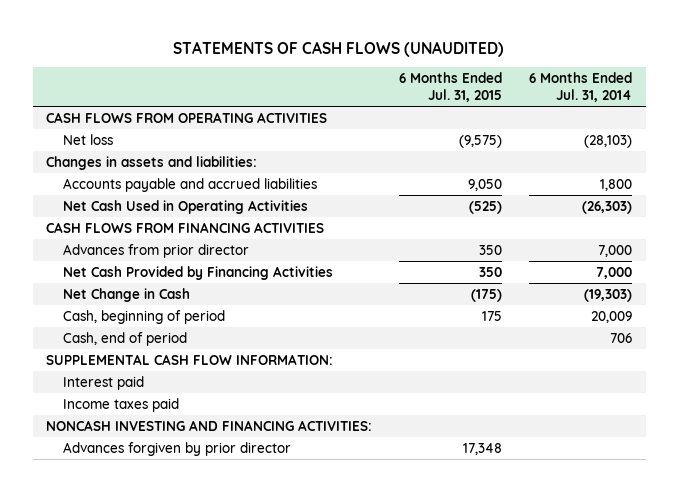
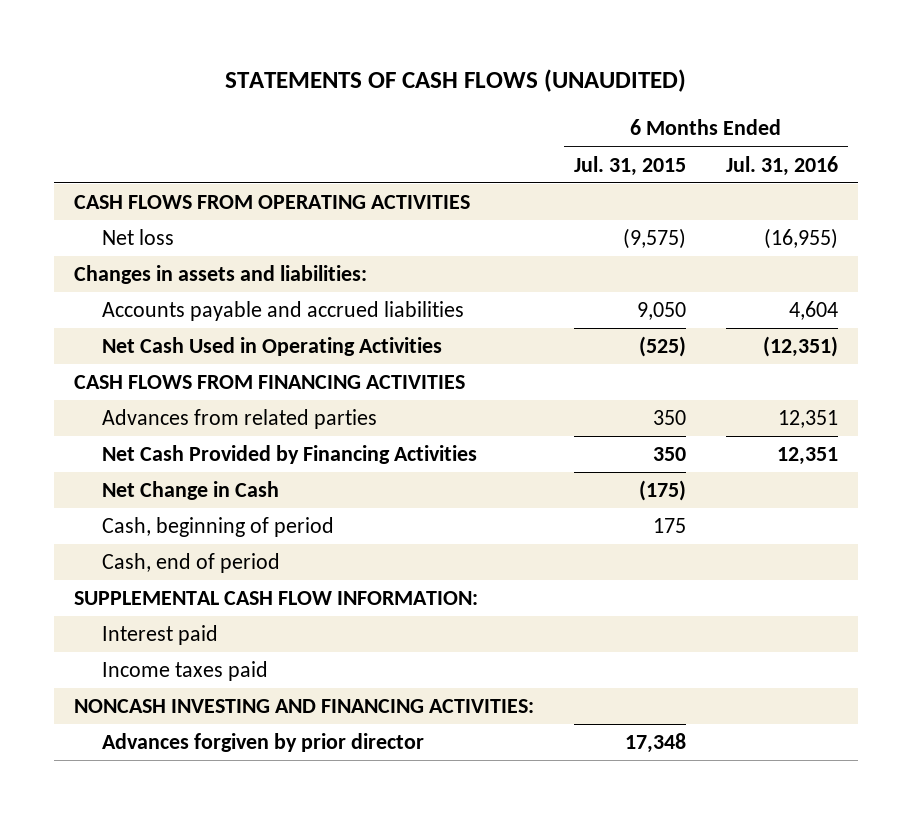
[529,71,633,103] 6 Months Ended Jul. 31, 2014 -> none
none -> [726,155,839,176] Jul. 31, 2016
[63,243,250,258] Advances from prior director -> none
none -> [101,409,377,430] Advances from related parties

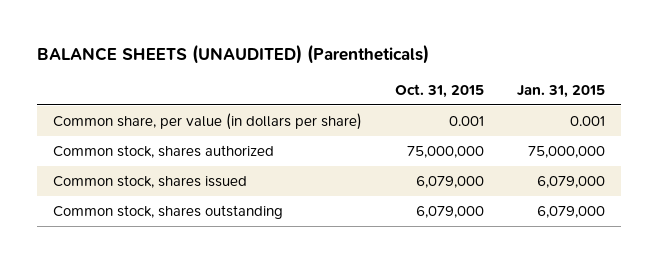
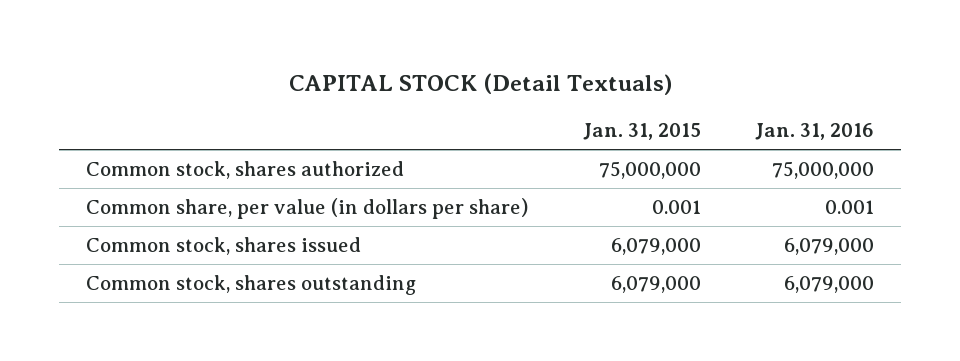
[36,43,429,64] BALANCE SHEETS (UNAUDITED) (Parentheticals) -> [289,72,673,95] CAPITAL STOCK (Detail Textuals)
[394,83,484,98] Oct. 31, 2015 -> none
none -> [755,122,875,140] Jan. 31, 2016
[53,113,363,131] Common share, per value (in dollars per share) -> [86,198,529,220] Common share, per value (in dollars per share)

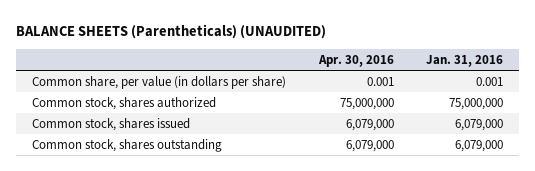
[289,72,673,95] CAPITAL STOCK (Detail Textuals) -> [15,23,326,39] BALANCE SHEETS (Parentheticals) (UNAUDITED)
[582,122,701,140] Jan. 31, 2015 -> none
none -> [317,54,394,67] Apr. 30, 2016
[86,161,405,180] Common stock, shares authorized -> [32,96,217,110] Common stock, shares authorized

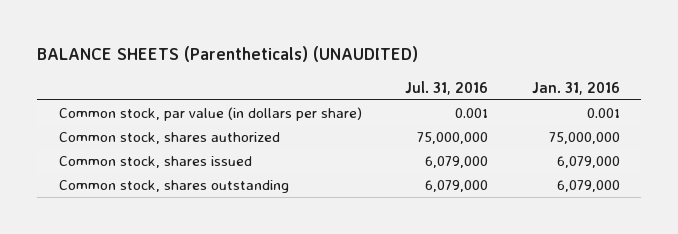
[317,54,394,67] Apr. 30, 2016 -> none
none -> [405,80,489,95] Jul. 31, 2016
[32,75,287,89] Common share, per value (in dollars per share) -> [58,107,362,122] Common stock, par value (in dollars per share)

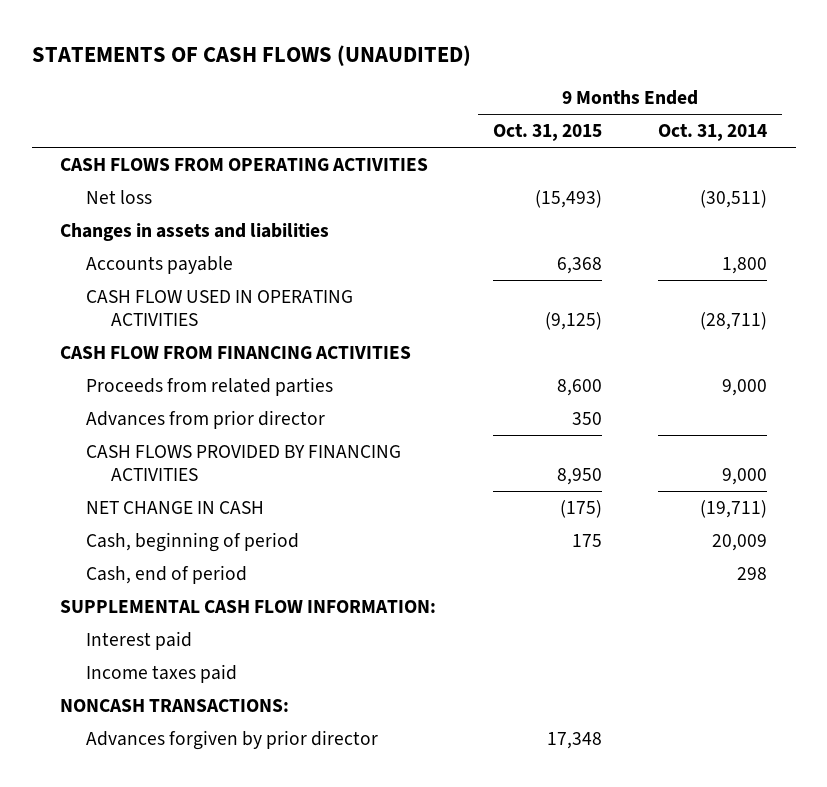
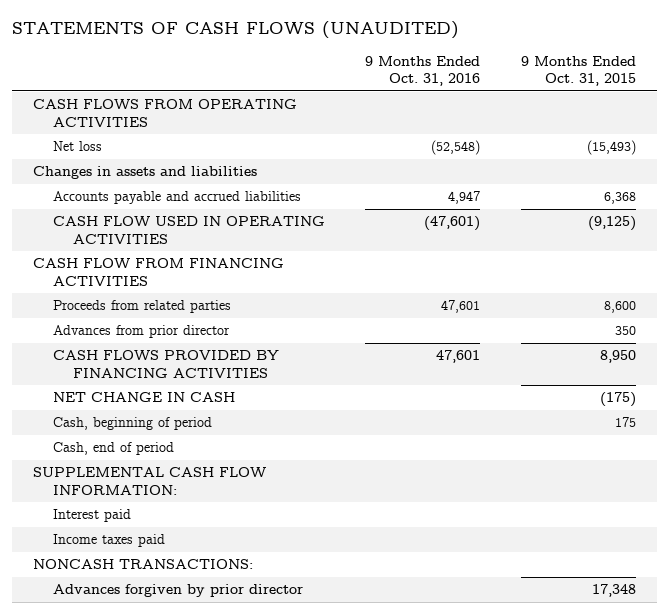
[658,123,768,141] Oct. 31, 2014 -> none
none -> [365,55,481,87] 9 Months Ended Oct. 31, 2016
[85,255,233,274] Accounts payable -> [52,191,301,205] Accounts payable and accrued liabilities

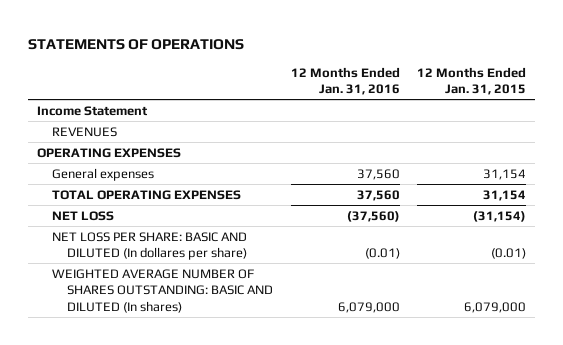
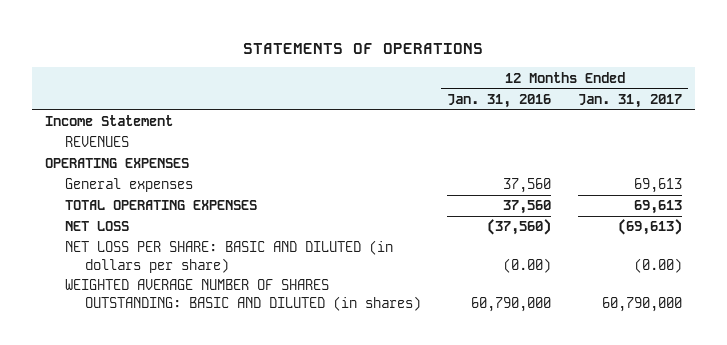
[416,66,526,96] 12 Months Ended Jan. 31, 2015 -> none
none -> [577,93,682,108] Jan. 31, 2017
[52,231,248,261] NET LOSS PER SHARE: BASIC AND DILUTED (In dollares per share) -> [65,240,394,273] NET LOSS PER SHARE: BASIC AND DILUTED (in dollars per share)
[364,248,400,260] (0.01) -> [503,257,552,273] (0.00)
[52,268,274,314] WEIGHTED AVERAGE NUMBER OF SHARES OUTSTANDING: BASIC AND DILUTED (In shares) -> [65,279,422,311] WEIGHTED AVERAGE NUMBER OF SHARES OUTSTANDING: BASIC AND DILUTED (in shares)
[337,302,400,314] 6,079,000 -> [471,296,552,312] 60,790,000

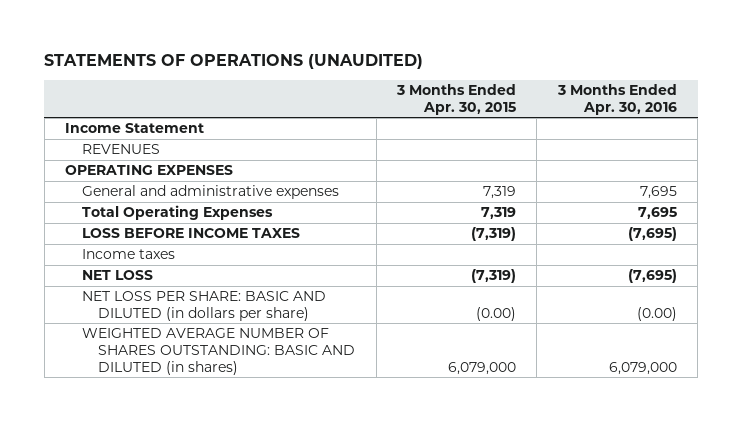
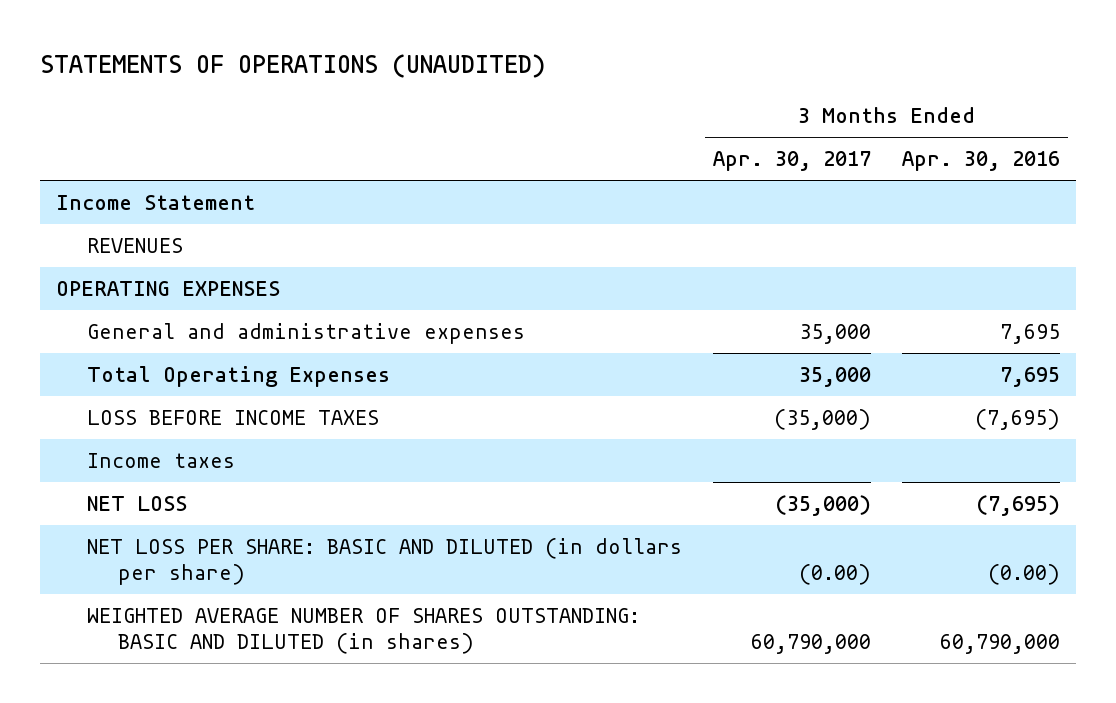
[395,84,516,116] 3 Months Ended Apr. 30, 2015 -> none
none -> [712,151,871,172] Apr. 30, 2017
[608,361,677,375] 6,079,000 -> [940,633,1061,654] 60,790,000

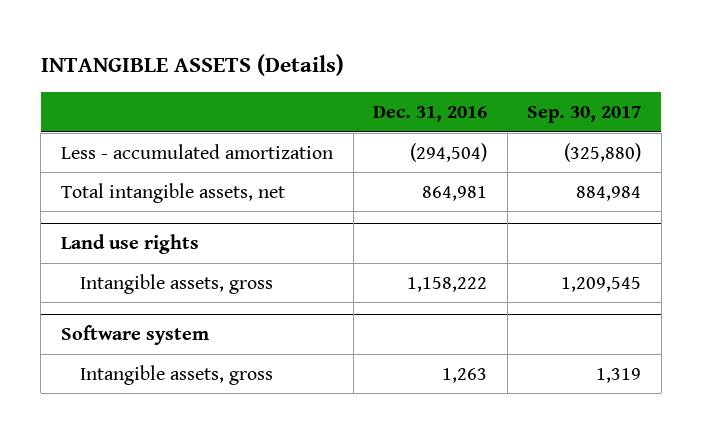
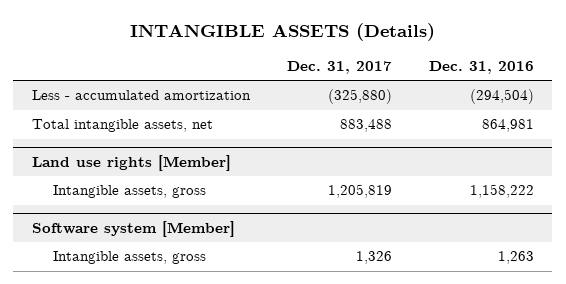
[527,106,642,124] Sep. 30, 2017 -> none
none -> [286,61,392,75] Dec. 31, 2017
[60,234,199,255] Land use rights -> [31,155,231,172] Land use rights [Member]
[60,325,209,346] Software system -> [31,221,235,238] Software system [Member]

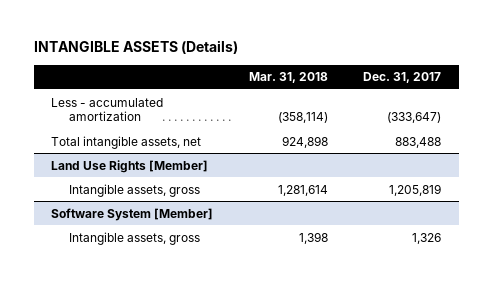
[428,61,534,75] Dec. 31, 2016 -> none
none -> [248,72,328,84] Mar. 31, 2018
[327,89,392,105] (325,880) -> [386,112,441,124] (333,647)
[31,155,231,172] Land use rights [Member] -> [51,159,209,173] Land Use Rights [Member]
[31,221,235,238] Software system [Member] -> [51,207,214,221] Software System [Member]

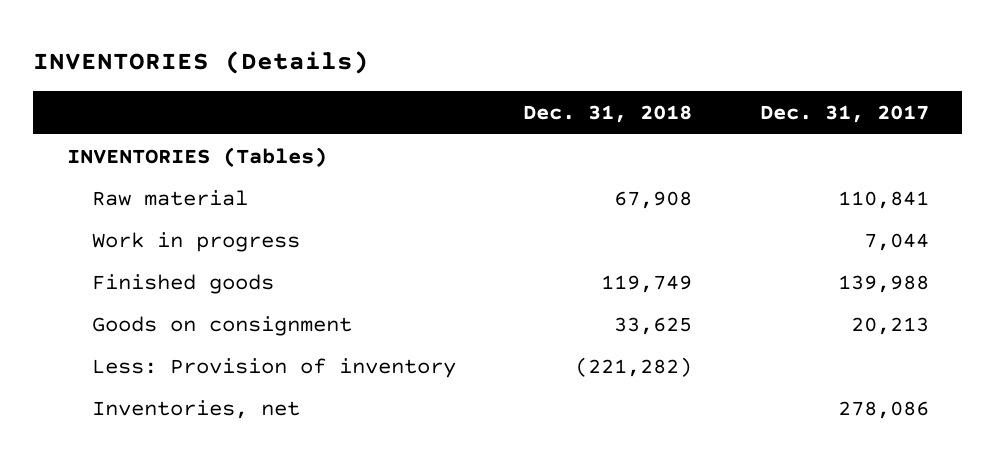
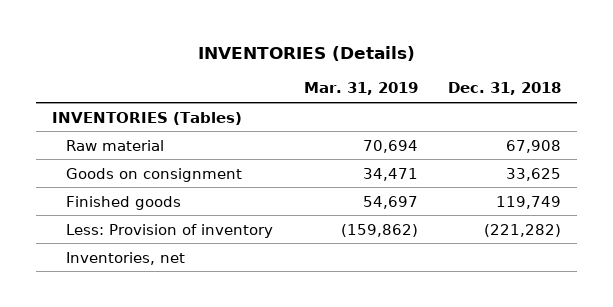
[759,105,929,124] Dec. 31, 2017 -> none
none -> [303,82,418,96] Mar. 31, 2019
[91,231,300,252] Work in progress -> none
[91,273,274,294] Finished goods -> [65,195,181,210] Finished goods

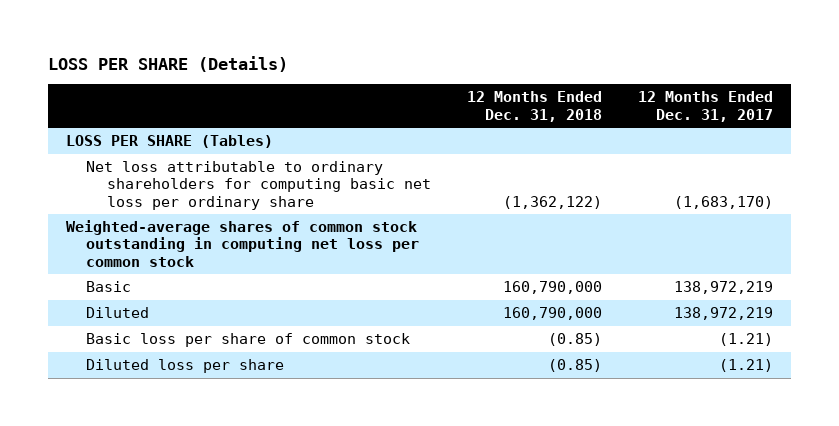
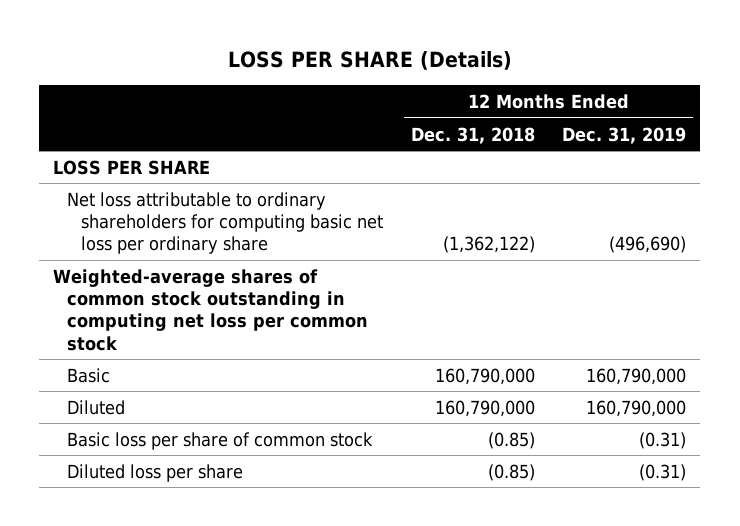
[637,91,773,122] 12 Months Ended Dec. 31, 2017 -> none
none -> [562,126,687,144] Dec. 31, 2019
[65,135,273,149] LOSS PER SHARE (Tables) -> [53,159,211,175] LOSS PER SHARE

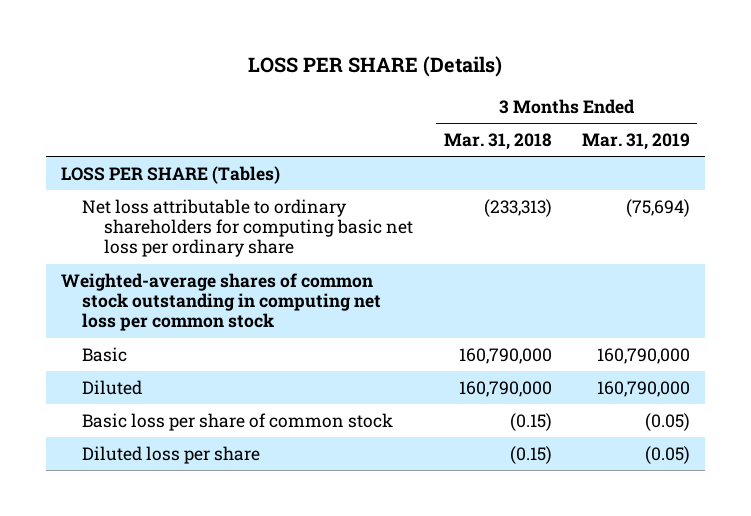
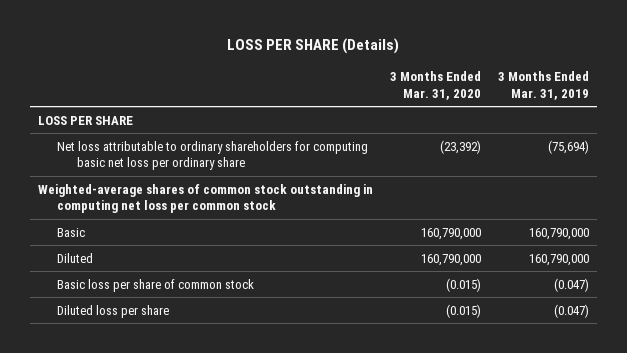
[443,132,552,150] Mar. 31, 2018 -> none
none -> [389,70,481,100] 3 Months Ended Mar. 31, 2020
[60,165,280,184] LOSS PER SHARE (Tables) -> [38,115,134,125] LOSS PER SHARE
[644,412,690,431] (0.05) -> [553,277,589,292] (0.047)
[644,445,690,464] (0.05) -> [553,303,589,318] (0.047)

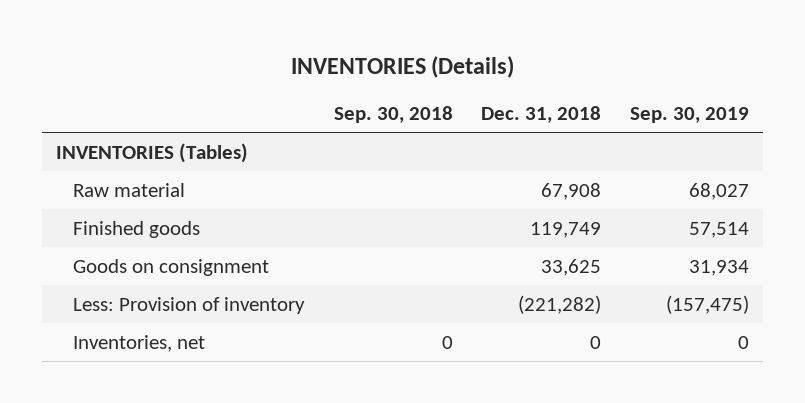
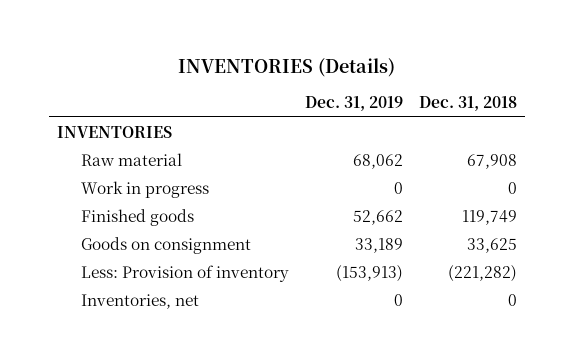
[333,106,453,124] Sep. 30, 2018 -> none
[630,107,750,124] Sep. 30, 2019 -> none
none -> [304,96,403,112] Dec. 31, 2019
[56,142,249,163] INVENTORIES (Tables) -> [56,125,172,138] INVENTORIES
none -> [80,180,209,198] Work in progress

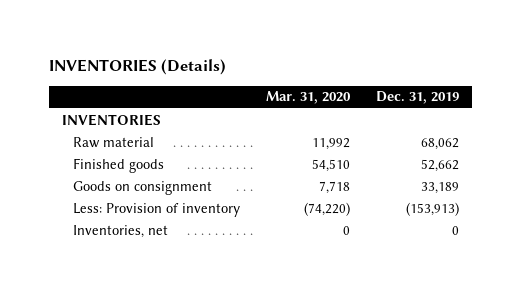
[418,96,517,112] Dec. 31, 2018 -> none
none -> [265,91,351,105] Mar. 31, 2020
[80,180,209,198] Work in progress -> none

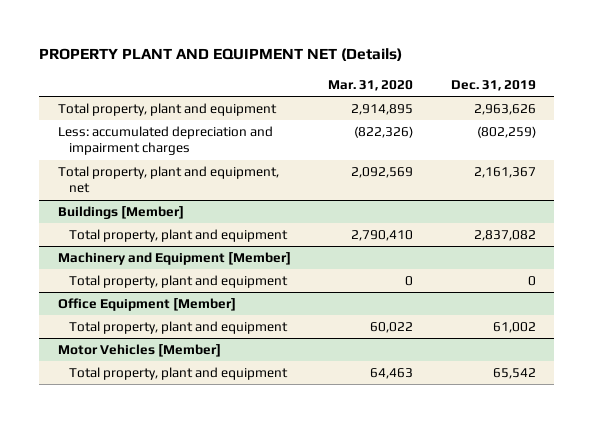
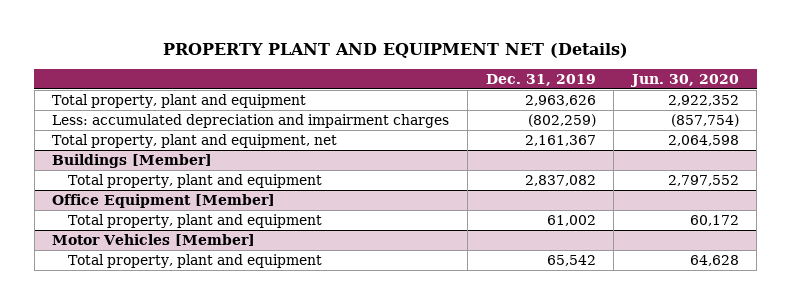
[328,79,414,91] Mar. 31, 2020 -> none
none -> [629,73,739,87] Jun. 30, 2020
[57,251,291,265] Machinery and Equipment [Member] -> none
[69,274,289,288] Total property, plant and equipment -> none

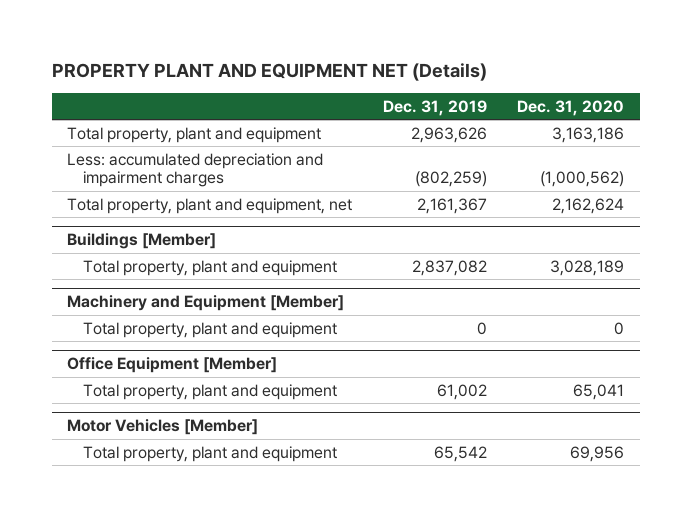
[629,73,739,87] Jun. 30, 2020 -> none
none -> [517,99,625,116] Dec. 31, 2020
none -> [67,295,345,312] Machinery and Equipment [Member]
none -> [82,321,337,338] Total property, plant and equipment

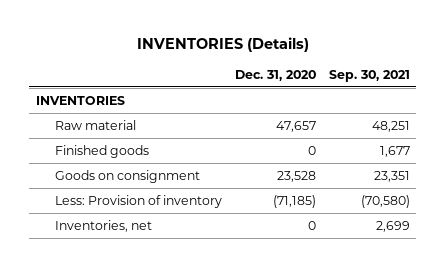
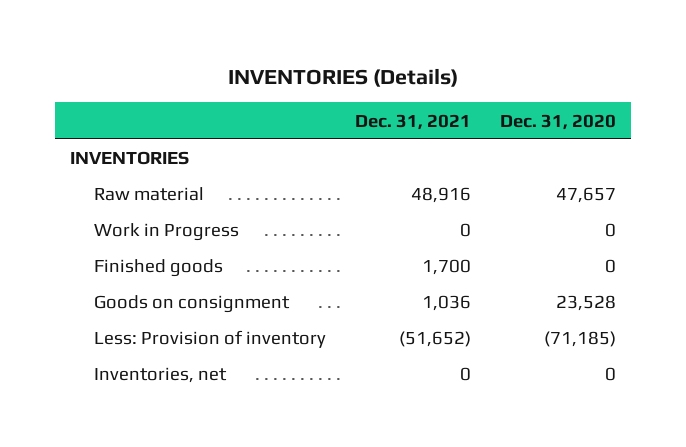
[328,69,410,82] Sep. 30, 2021 -> none
none -> [355,113,472,130] Dec. 31, 2021
none -> [93,223,239,242] Work in Progress

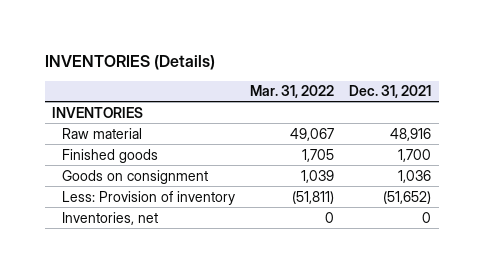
[500,113,617,130] Dec. 31, 2020 -> none
none -> [250,85,335,99] Mar. 31, 2022
[93,223,239,242] Work in Progress -> none

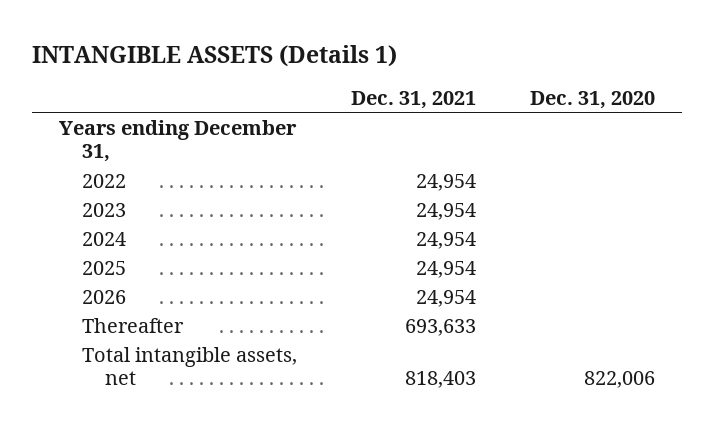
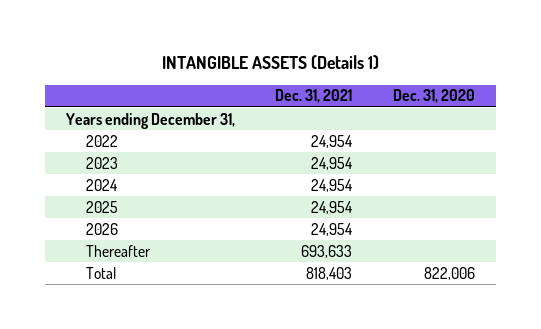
[82,346,298,386] Total intangible assets, net -> [86,266,117,279] Total

